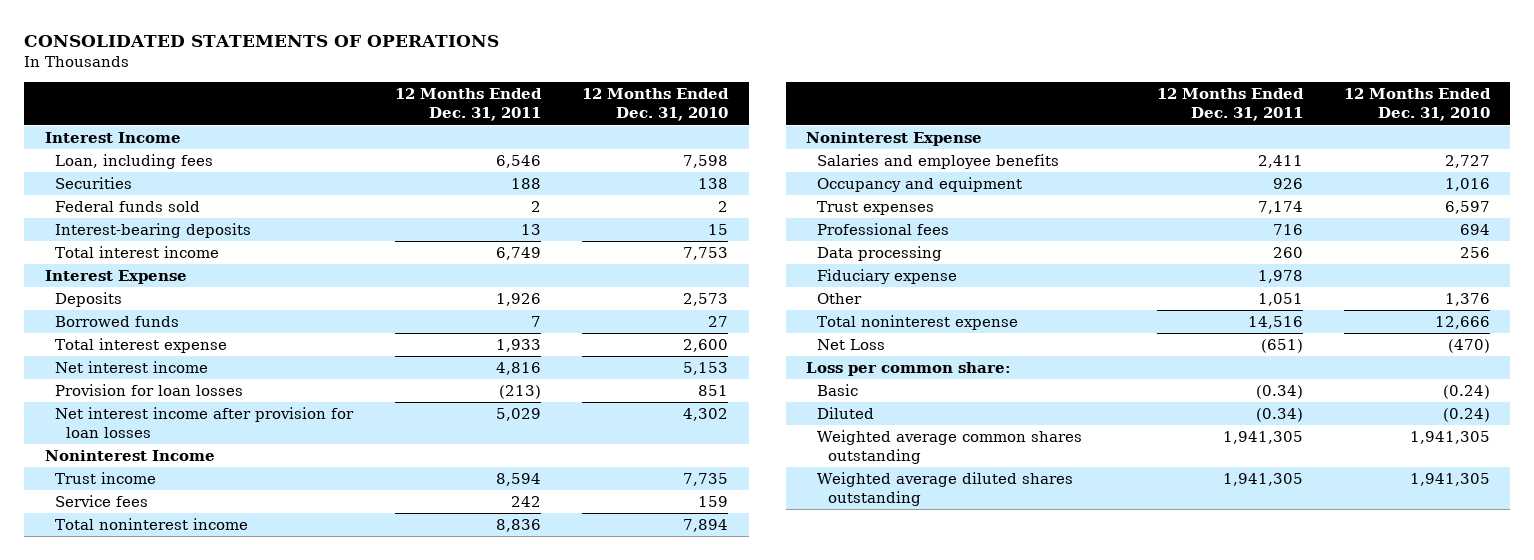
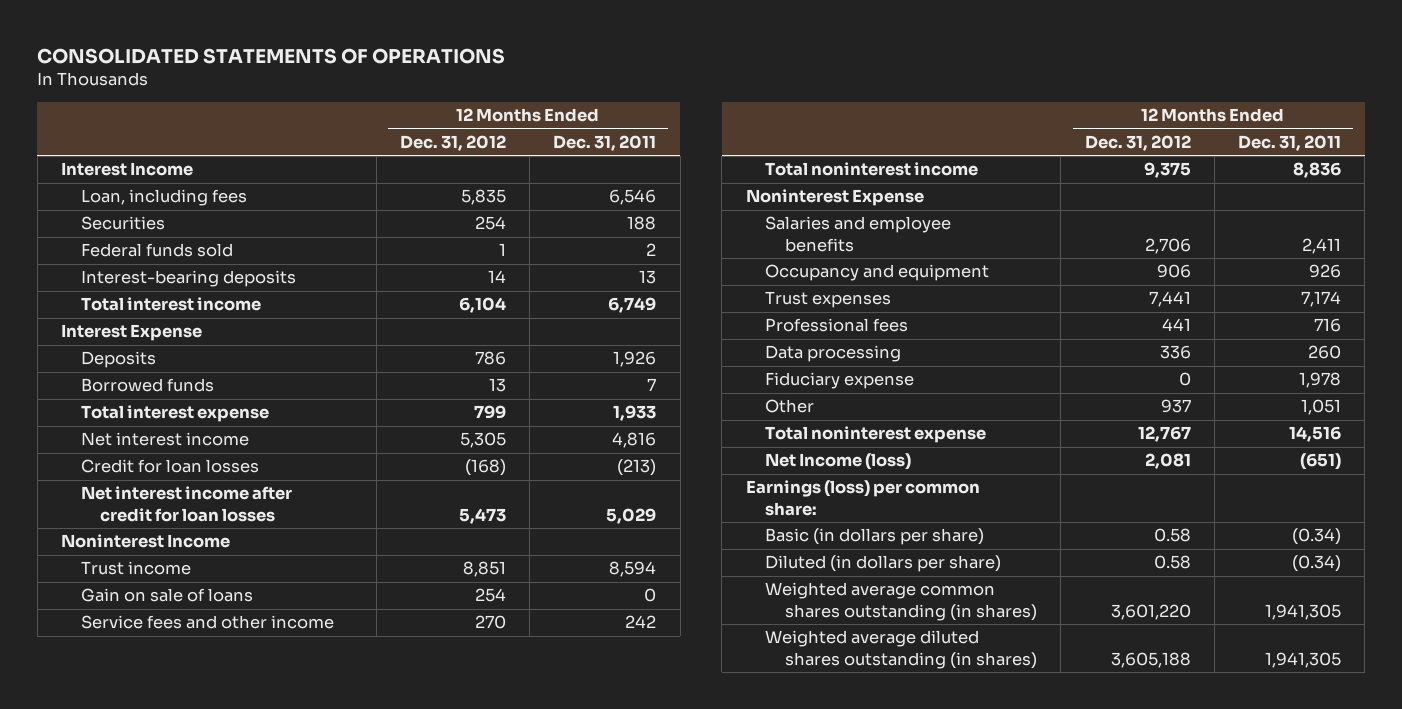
[581,88,729,122] 12 Months Ended Dec. 31, 2010 -> none
none -> [399,135,506,152] Dec. 31, 2012
[55,384,244,397] Provision for loan losses -> [80,459,259,474] Credit for loan losses
[55,407,355,439] Net interest income after provision for loan losses -> [80,486,292,522] Net interest income after credit for loan losses
none -> [80,588,253,603] Gain on sale of loans
[55,495,149,508] Service fees -> [80,615,334,630] Service fees and other income
[817,339,886,351] Net Loss -> [765,453,912,471] Net Income (loss)
[806,362,1012,377] Loss per common share: -> [745,480,980,516] Earnings (loss) per common share:
[817,384,859,397] Basic -> [765,528,985,546] Basic (in dollars per share)
[817,407,875,420] Diluted -> [765,555,1002,573] Diluted (in dollars per share)
[817,430,1083,465] Weighted average common shares outstanding -> [765,582,1038,621] Weighted average common shares outstanding (in shares)
[817,472,1074,507] Weighted average diluted shares outstanding -> [765,630,1038,669] Weighted average diluted shares outstanding (in shares)

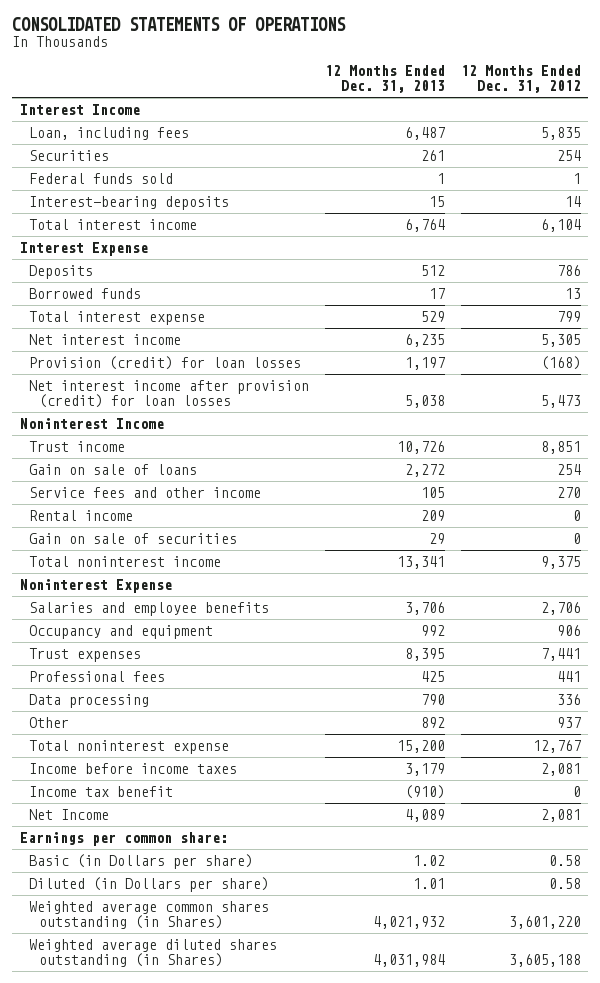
[553,135,657,152] Dec. 31, 2011 -> none
none -> [324,64,445,94] 12 Months Ended Dec. 31, 2013
[80,459,259,474] Credit for loan losses -> [29,355,302,370] Provision (credit) for loan losses
[80,486,292,522] Net interest income after credit for loan losses -> [29,379,310,409] Net interest income after provision (credit) for loan losses
none -> [29,509,134,521] Rental income
none -> [29,532,238,544] Gain on sale of securities
[765,372,915,390] Fiduciary expense -> none
none -> [29,762,238,774] Income before income taxes
none -> [29,785,174,797] Income tax benefit
[765,453,912,471] Net Income (loss) -> [29,808,110,820] Net Income
[745,480,980,516] Earnings (loss) per common share: -> [19,831,228,846] Earnings per common share:
[765,528,985,546] Basic (in dollars per share) -> [29,853,254,869] Basic (in Dollars per share)
[765,555,1002,573] Diluted (in dollars per share) -> [29,876,270,892] Diluted (in Dollars per share)
[765,582,1038,621] Weighted average common shares outstanding (in shares) -> [29,900,270,930] Weighted average common shares outstanding (in Shares)
[765,630,1038,669] Weighted average diluted shares outstanding (in shares) -> [29,938,278,968] Weighted average diluted shares outstanding (in Shares)

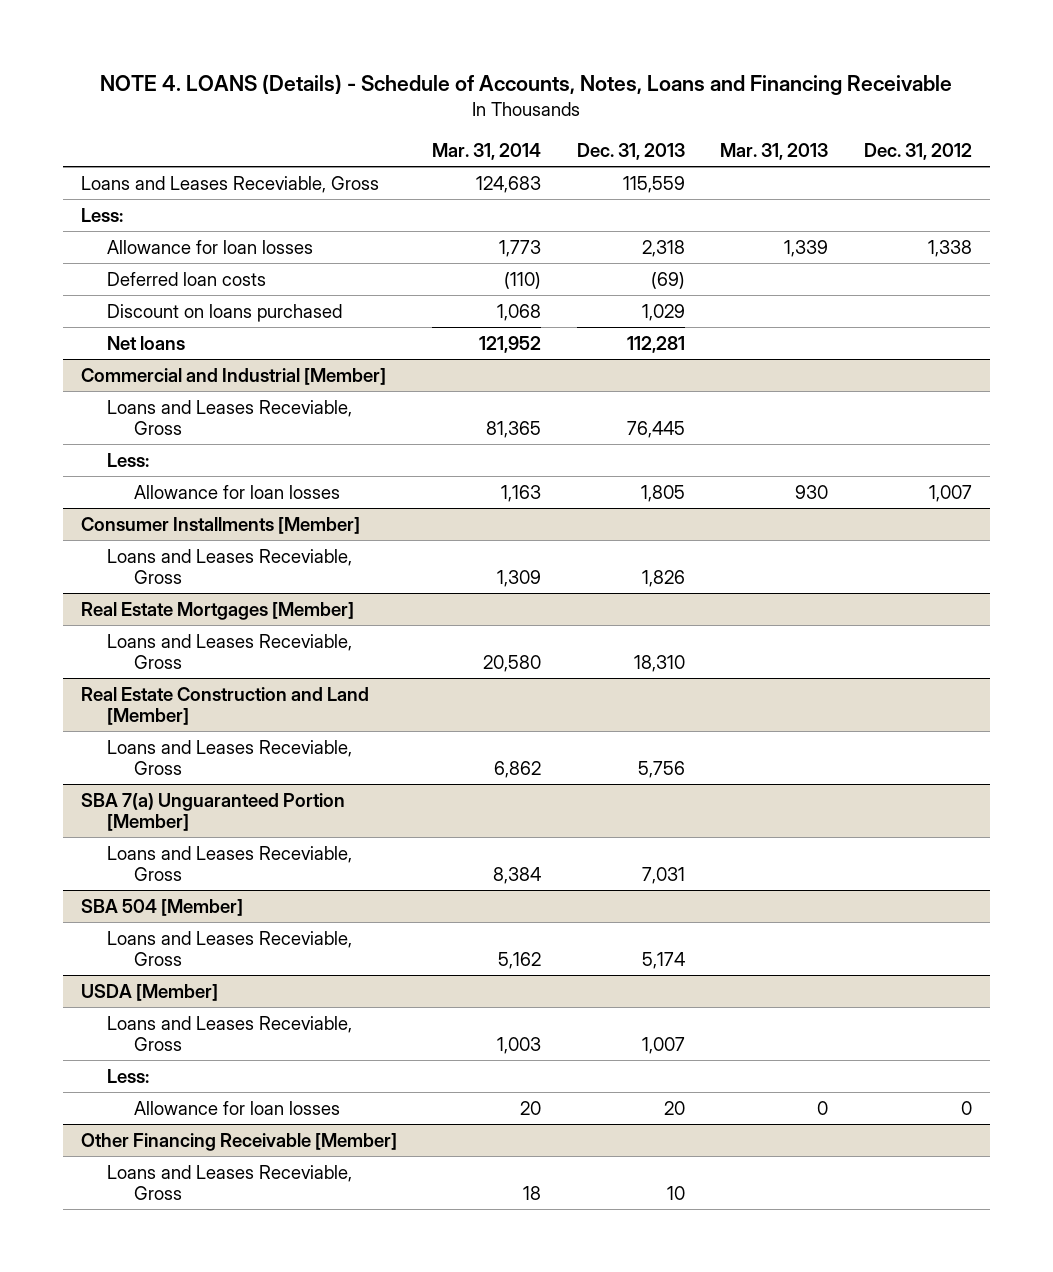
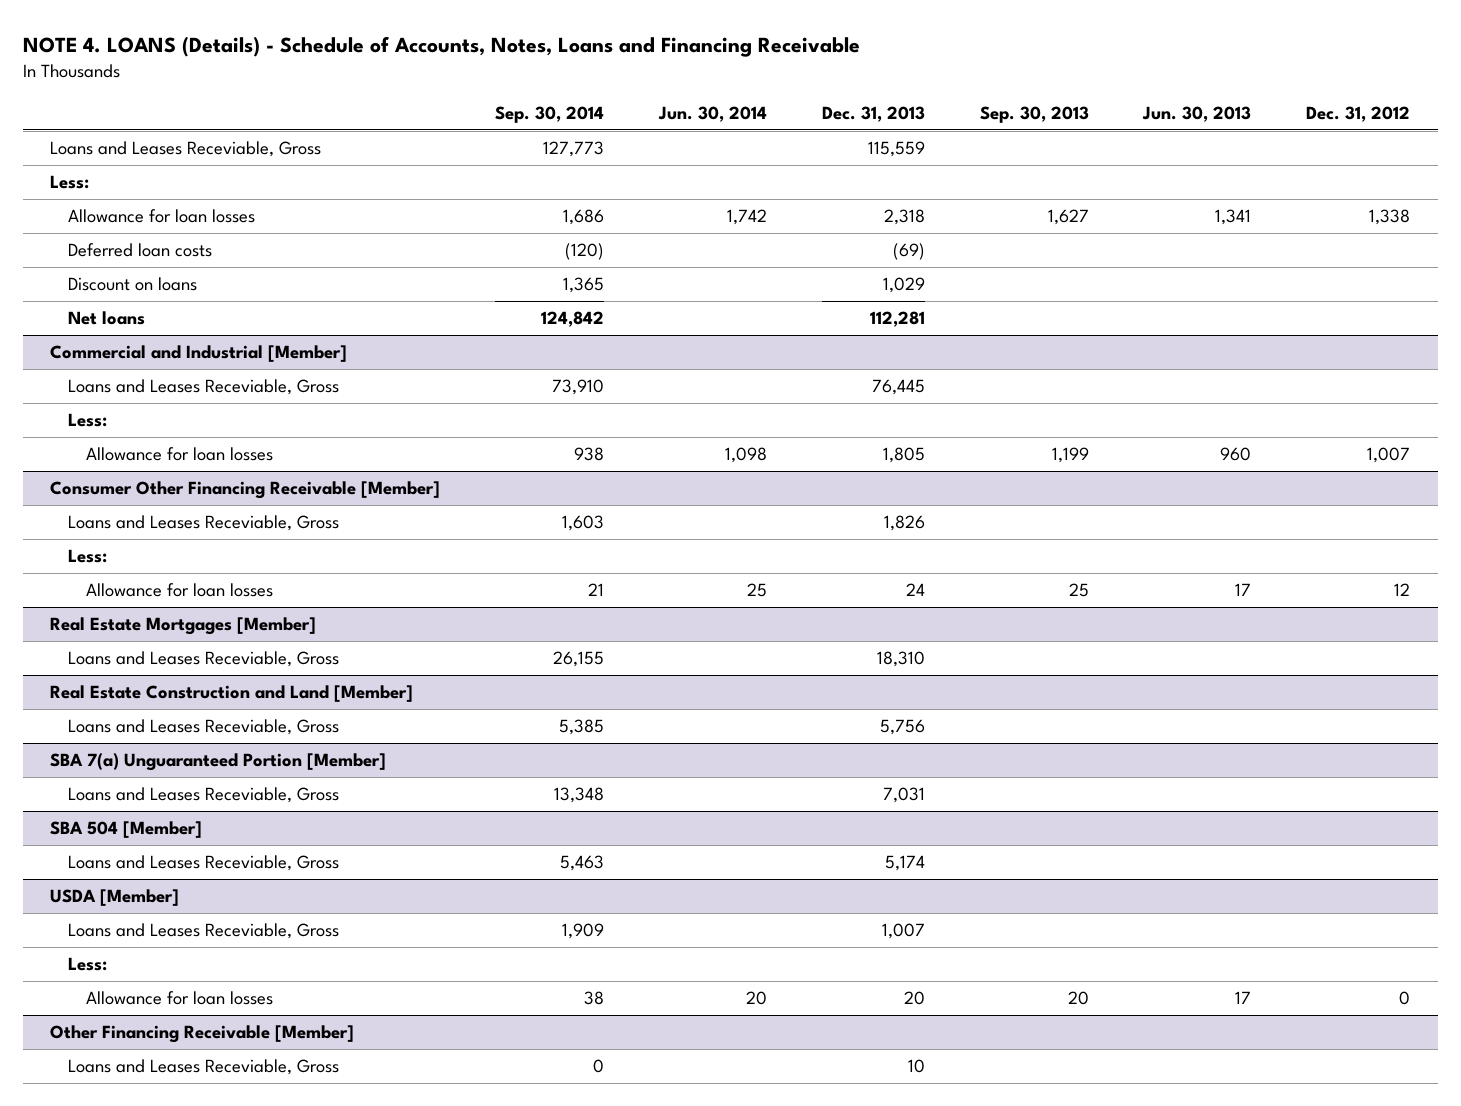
[432,143,542,161] Mar. 31, 2014 -> none
[720,143,829,161] Mar. 31, 2013 -> none
none -> [495,105,605,123] Sep. 30, 2014
none -> [657,105,767,122] Jun. 30, 2014
none -> [979,105,1089,123] Sep. 30, 2013
none -> [1142,105,1252,122] Jun. 30, 2013
[107,303,343,322] Discount on loans purchased -> [67,277,197,292] Discount on loans
[80,516,360,534] Consumer Installments [Member] -> none
none -> [50,481,441,500] Consumer Other Financing Receivable [Member]
none -> [67,549,107,564] Less:
none -> [85,583,273,598] Allowance for loan losses

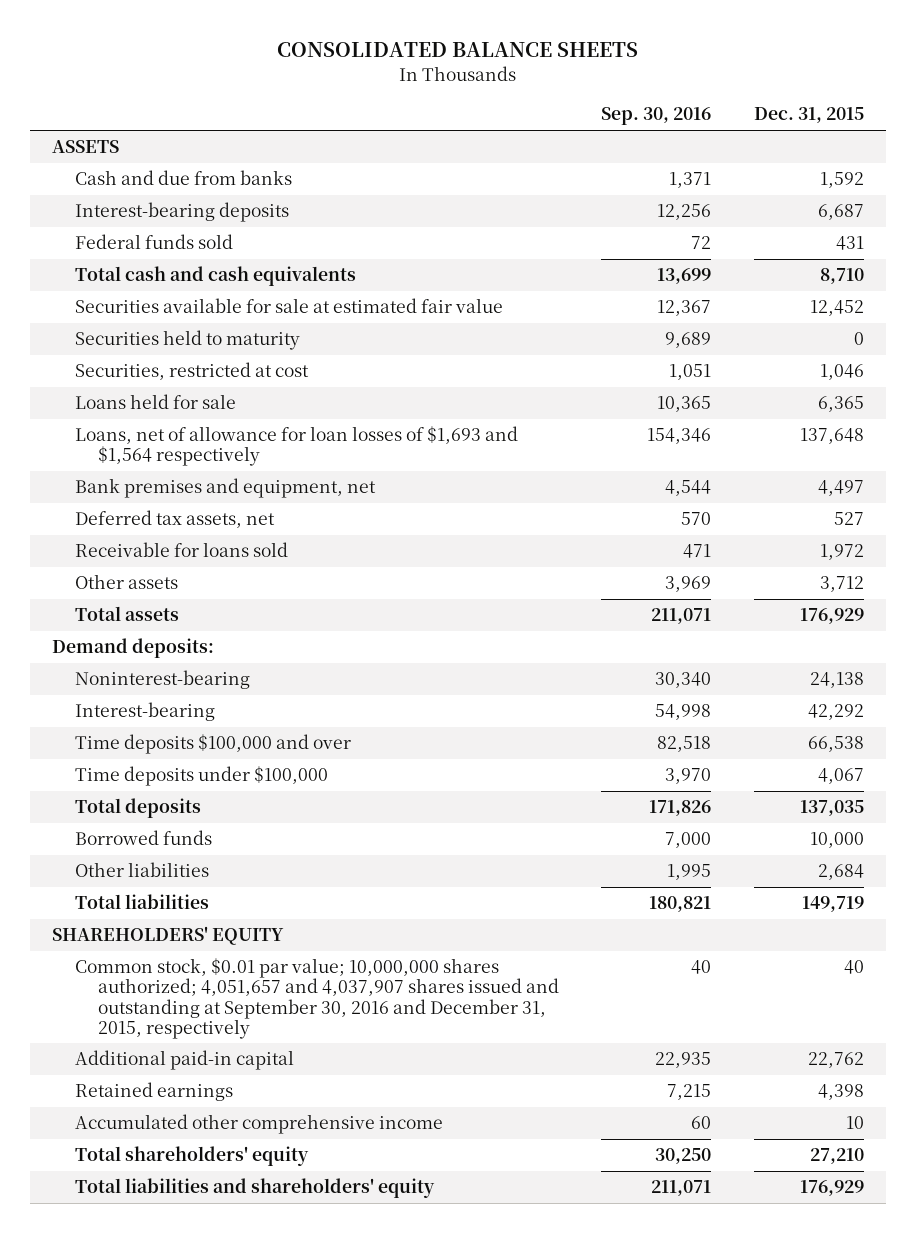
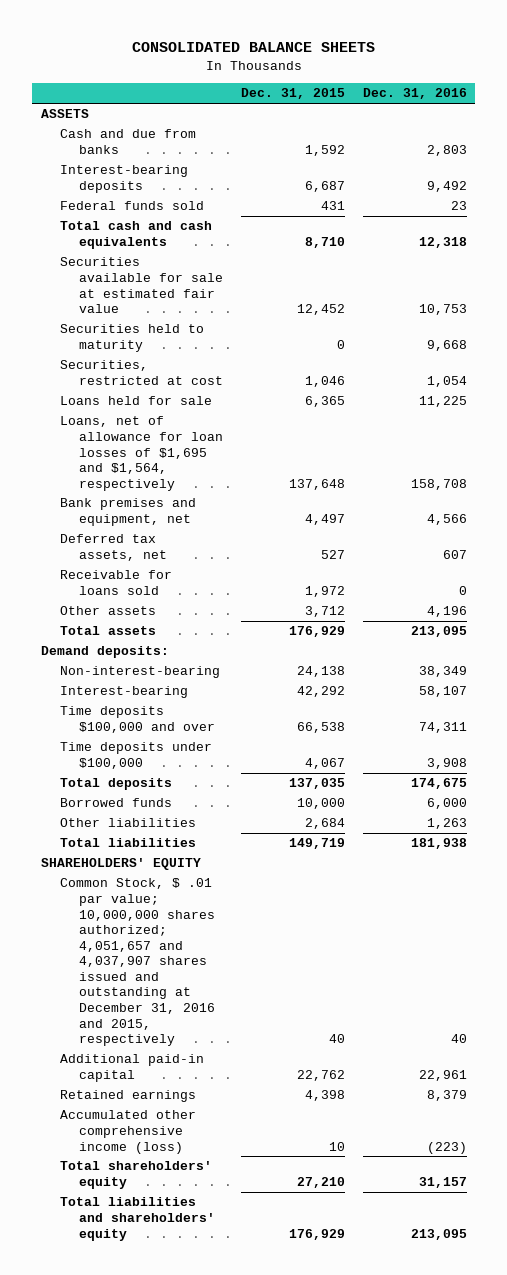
[601,107,712,126] Sep. 30, 2016 -> none
none -> [362,88,467,100] Dec. 31, 2016
[74,426,518,467] Loans, net of allowance for loan losses of $1,693 and $1,564 respectively -> [59,416,224,491] Loans, net of allowance for loan losses of $1,695 and $1,564, respectively
[74,670,250,690] Noninterest-bearing -> [59,666,220,679] Non-interest-bearing
[74,958,559,1039] Common stock, $0.01 par value; 10,000,000 shares authorized; 4,051,657 and 4,037,907 shares issued and outstanding at September 30, 2016 and December 31, 2015, respectively -> [59,878,216,1047] Common Stock, $ .01 par value; 10,000,000 shares authorized; 4,051,657 and 4,037,907 shares issued and outstanding at December 31, 2016 and 2015, respectively
[74,1114,443,1135] Accumulated other comprehensive income -> [59,1110,196,1154] Accumulated other comprehensive income (loss)

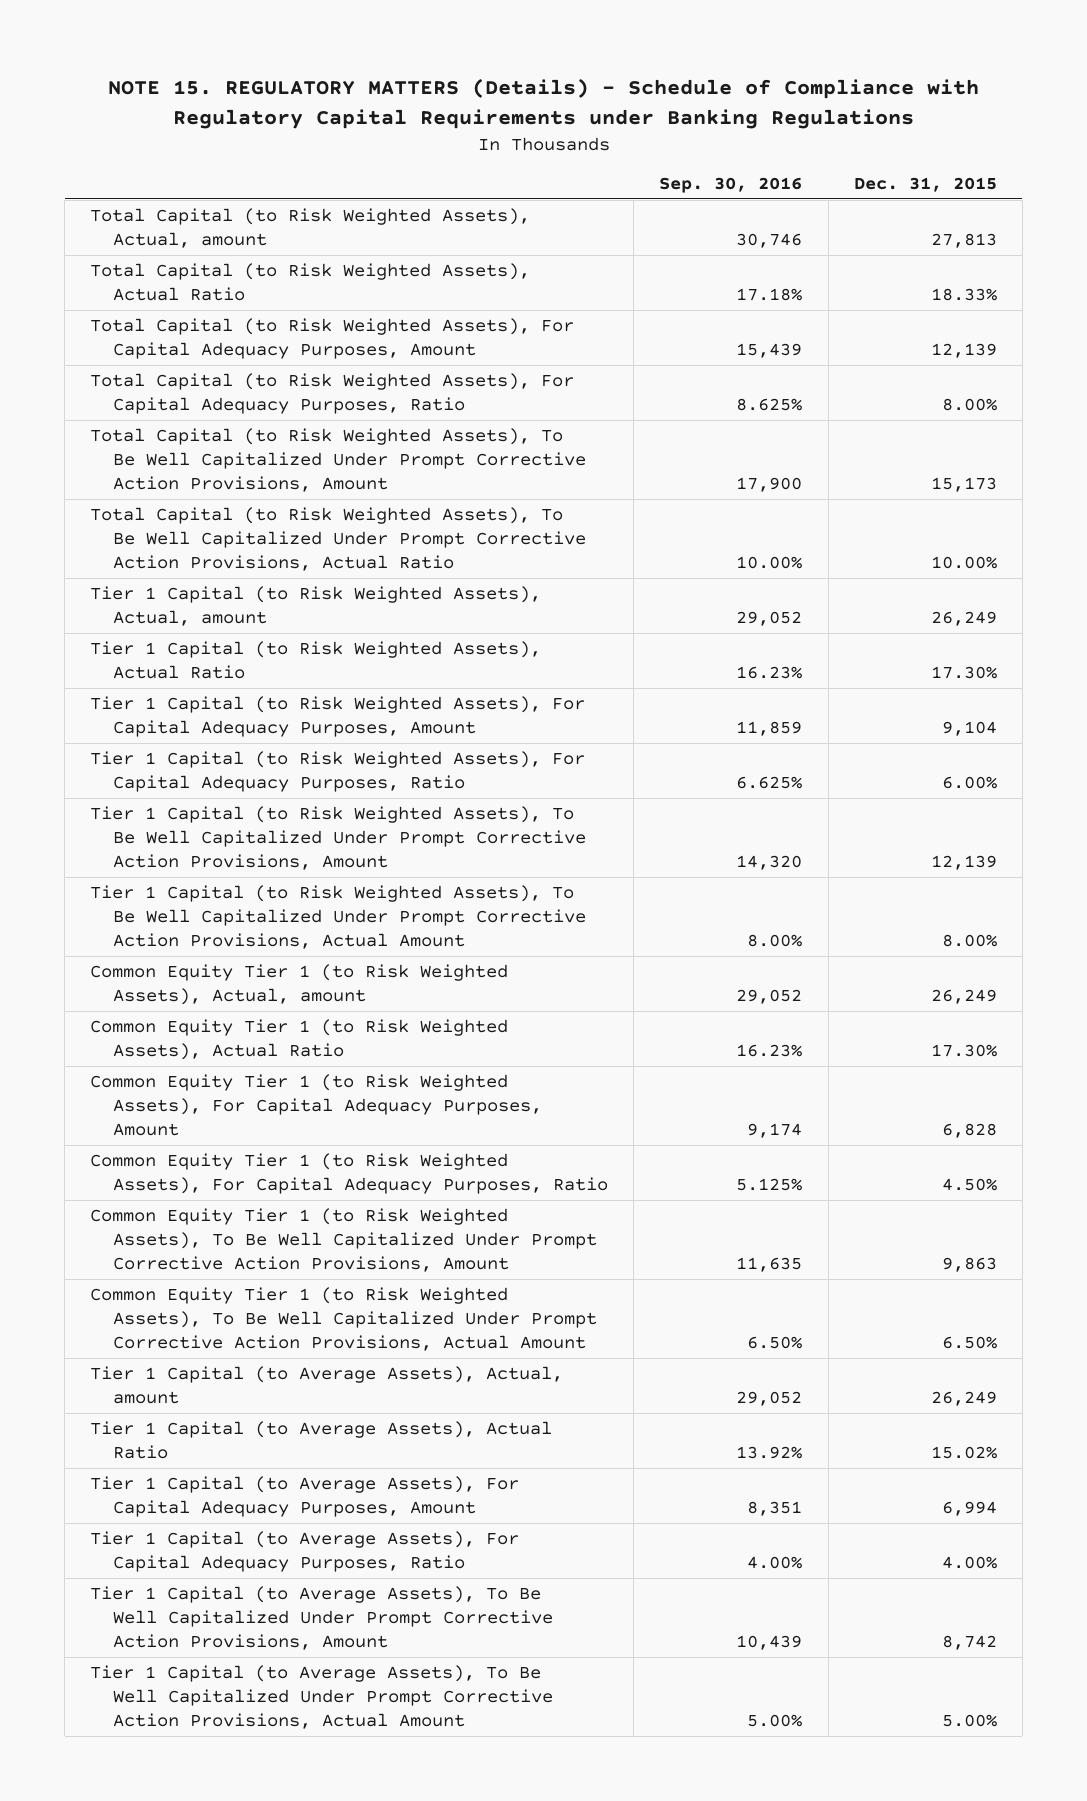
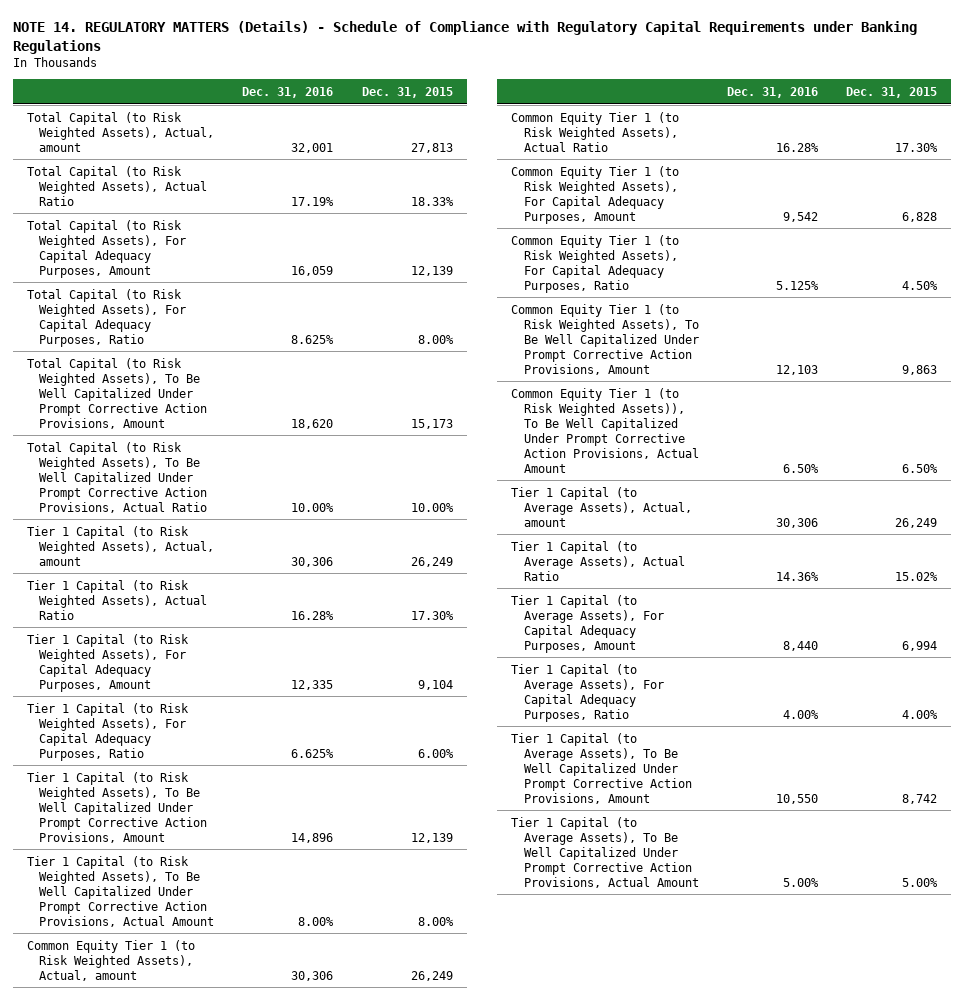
[107,78,979,129] NOTE 15. REGULATORY MATTERS (Details) - Schedule of Compliance with Regulatory Capital Requirements under Banking Regulations -> [12,20,917,54] NOTE 14. REGULATORY MATTERS (Details) - Schedule of Compliance with Regulatory Capital Requirements under Banking Regulations
[659,177,803,194] Sep. 30, 2016 -> none
none -> [242,87,334,99] Dec. 31, 2016
[90,1286,598,1352] Common Equity Tier 1 (to Risk Weighted Assets), To Be Well Capitalized Under Prompt Corrective Action Provisions, Actual Amount -> [511,387,699,473] Common Equity Tier 1 (to Risk Weighted Assets)), To Be Well Capitalized Under Prompt Corrective Action Provisions, Actual Amount

